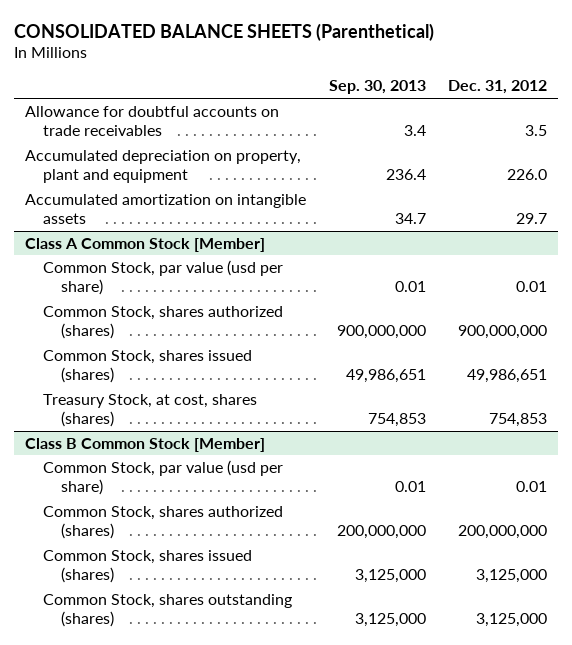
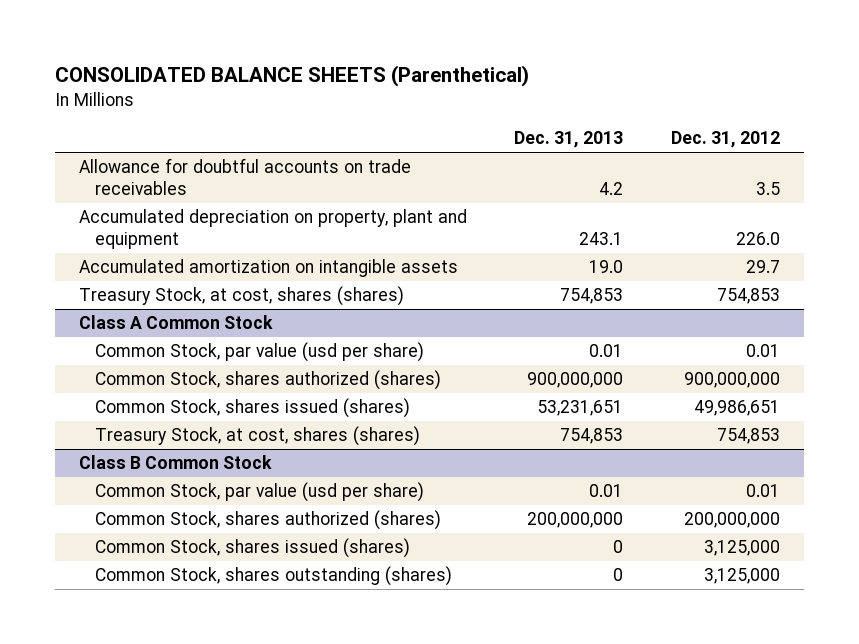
[328,80,426,95] Sep. 30, 2013 -> none
none -> [514,131,624,149] Dec. 31, 2013
none -> [78,286,404,307] Treasury Stock, at cost, shares (shares)
[25,237,266,252] Class A Common Stock [Member] -> [78,315,273,330] Class A Common Stock
[25,437,266,452] Class B Common Stock [Member] -> [78,455,272,470] Class B Common Stock

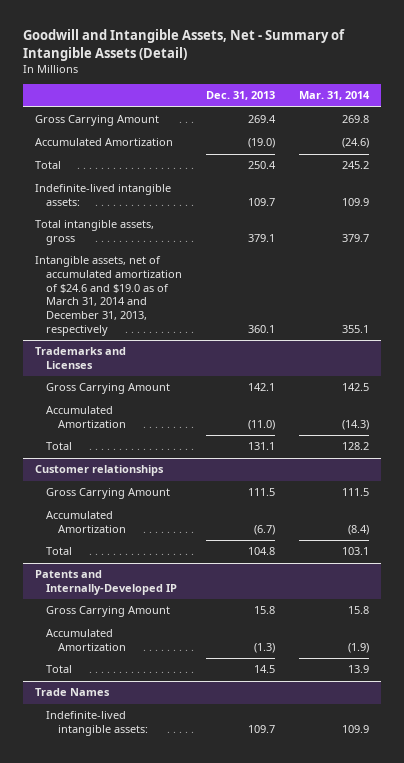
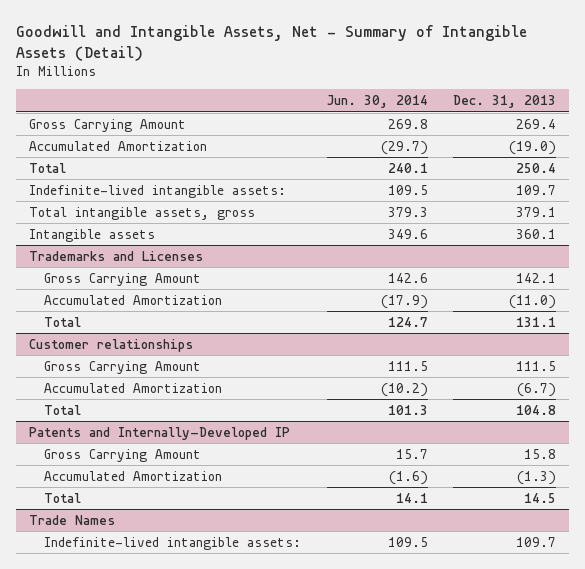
[299,91,371,101] Mar. 31, 2014 -> none
none -> [326,95,428,109] Jun. 30, 2014
[35,256,183,336] Intangible assets, net of accumulated amortization of $24.6 and $19.0 as of March 31, 2014 and December 31, 2013, respectively -> [28,228,155,242] Intangible assets

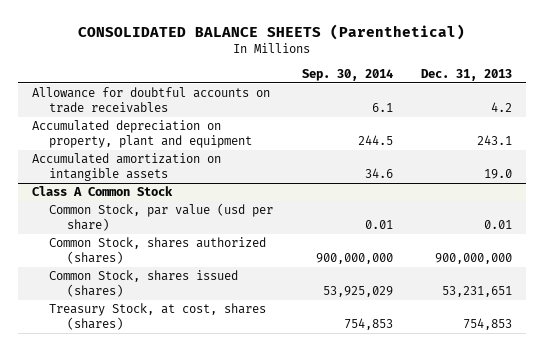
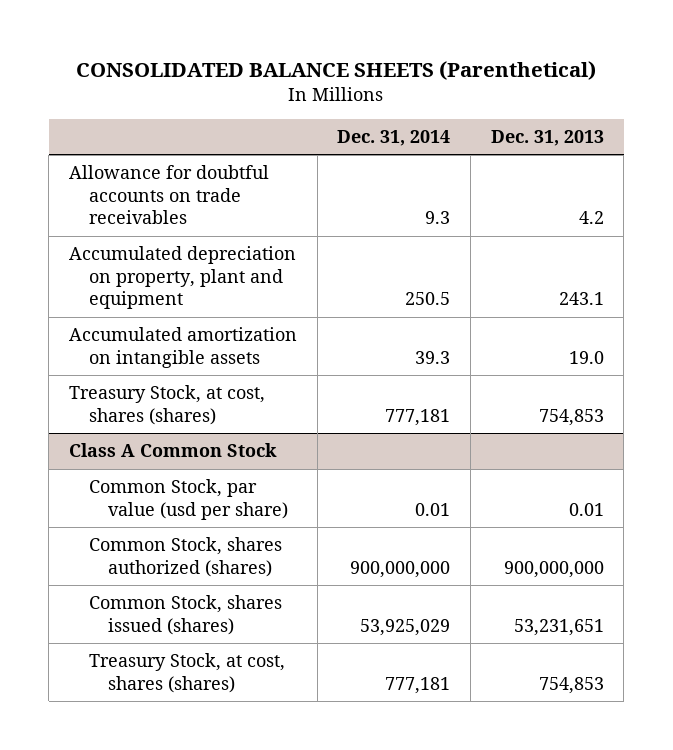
[301,69,393,82] Sep. 30, 2014 -> none
none -> [337,130,451,147] Dec. 31, 2014
none -> [68,385,265,425] Treasury Stock, at cost, shares (shares)

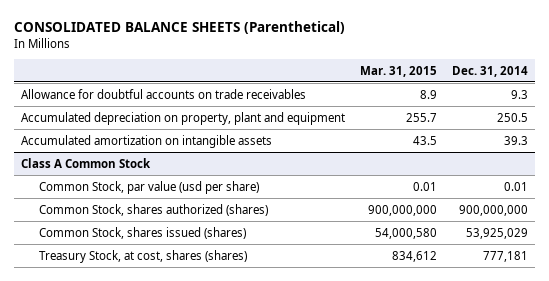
[490,130,604,147] Dec. 31, 2013 -> none
none -> [360,65,438,77] Mar. 31, 2015
[68,385,265,425] Treasury Stock, at cost, shares (shares) -> none

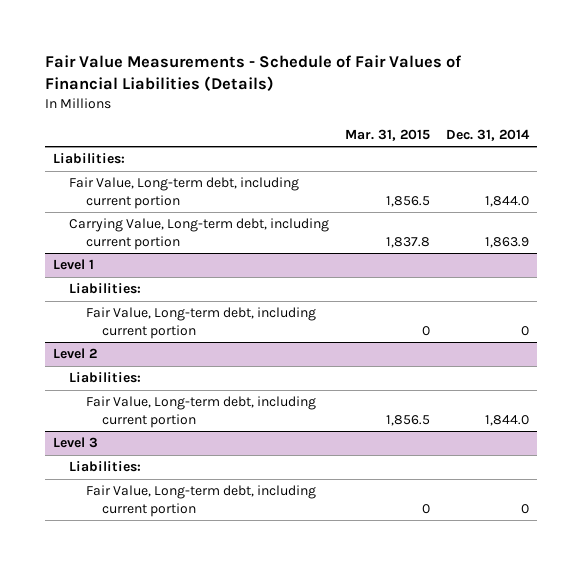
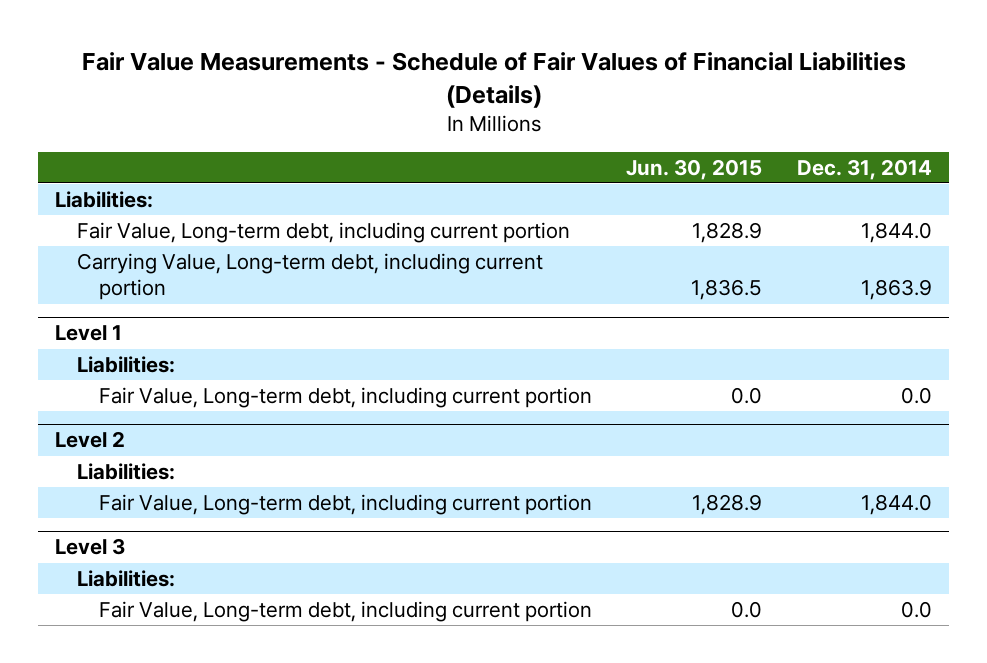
[345,128,431,141] Mar. 31, 2015 -> none
none -> [626,158,763,180] Jun. 30, 2015
[521,325,530,336] 0 -> [900,387,932,405] 0.0
[521,503,530,514] 0 -> [900,601,932,619] 0.0

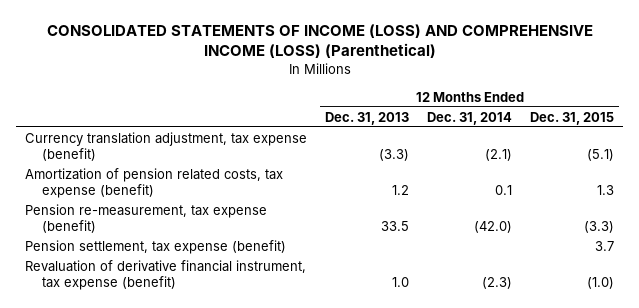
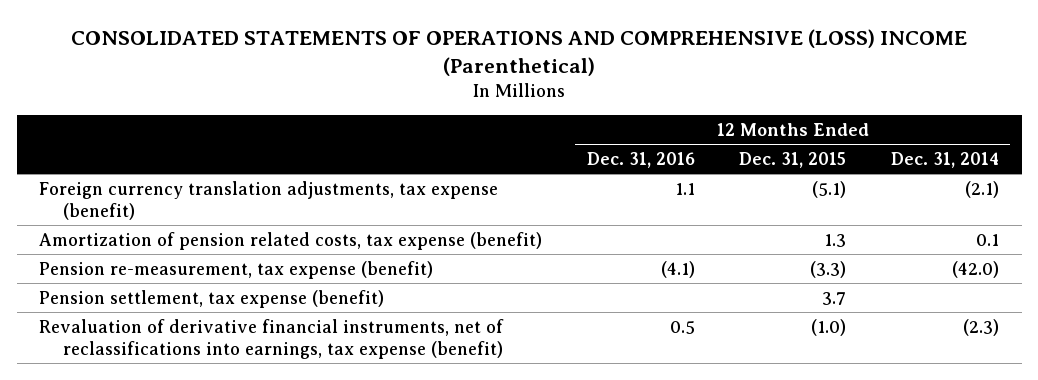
[46,23,593,59] CONSOLIDATED STATEMENTS OF INCOME (LOSS) AND COMPREHENSIVE INCOME (LOSS) (Parenthetical) -> [71,28,968,76] CONSOLIDATED STATEMENTS OF OPERATIONS AND COMPREHENSIVE (LOSS) INCOME (Parenthetical)
[324,111,409,125] Dec. 31, 2013 -> none
none -> [586,151,695,168] Dec. 31, 2016
[24,131,307,161] Currency translation adjustment, tax expense (benefit) -> [38,180,498,221] Foreign currency translation adjustments, tax expense (benefit)
[24,259,306,290] Revaluation of derivative financial instrument, tax expense (benefit) -> [38,318,504,360] Revaluation of derivative financial instruments, net of reclassifications into earnings, tax expense (benefit)

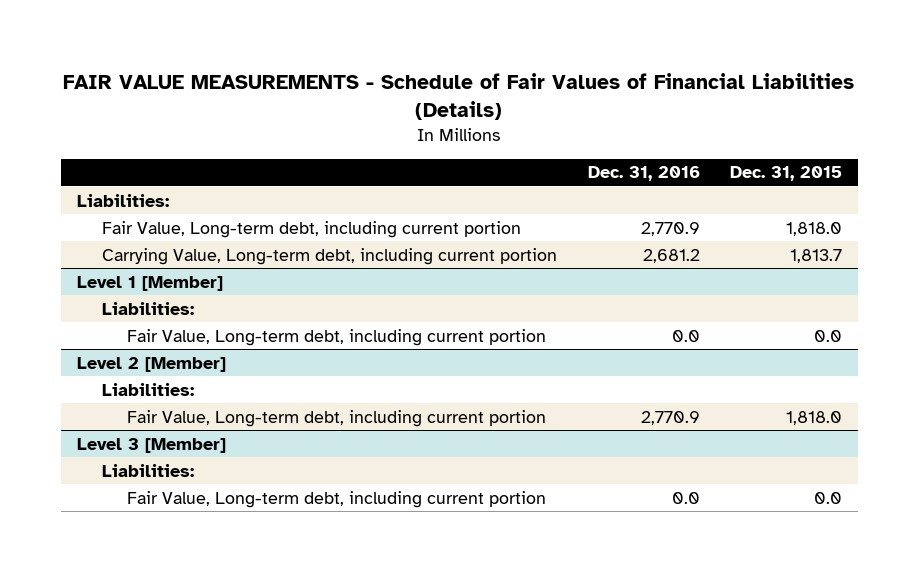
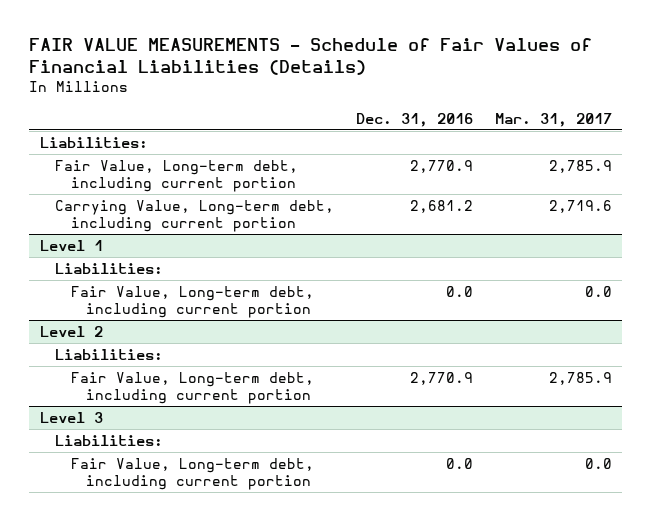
[730,166,843,182] Dec. 31, 2015 -> none
none -> [494,112,612,127] Mar. 31, 2017
[76,275,223,291] Level 1 [Member] -> [39,240,103,252] Level 1
[76,356,226,372] Level 2 [Member] -> [39,326,103,338] Level 2
[76,437,226,453] Level 3 [Member] -> [39,412,103,424] Level 3

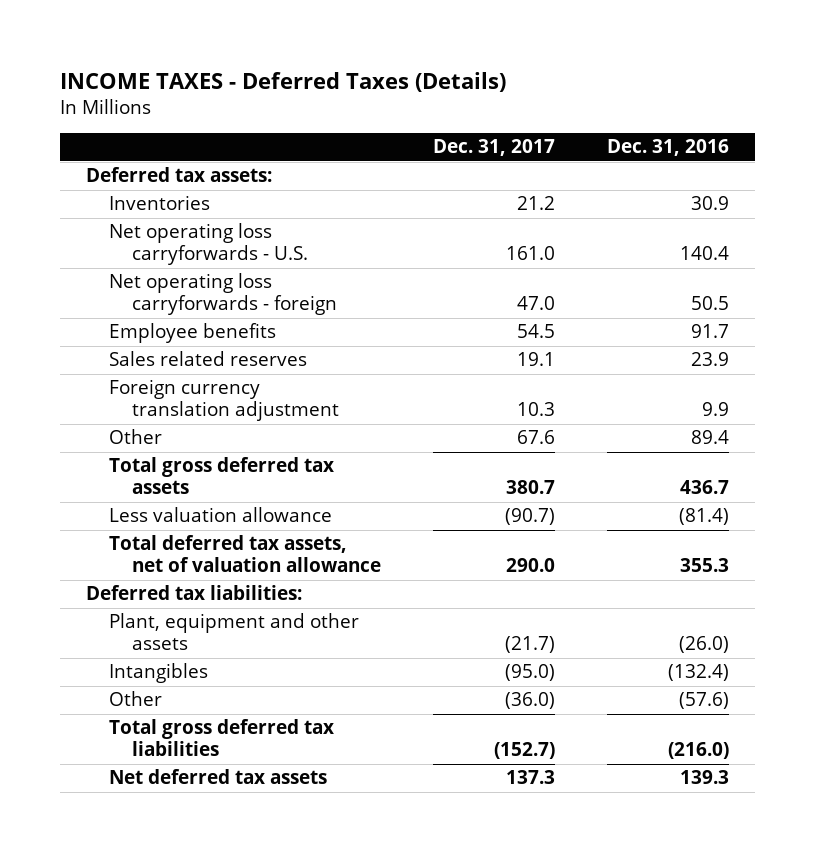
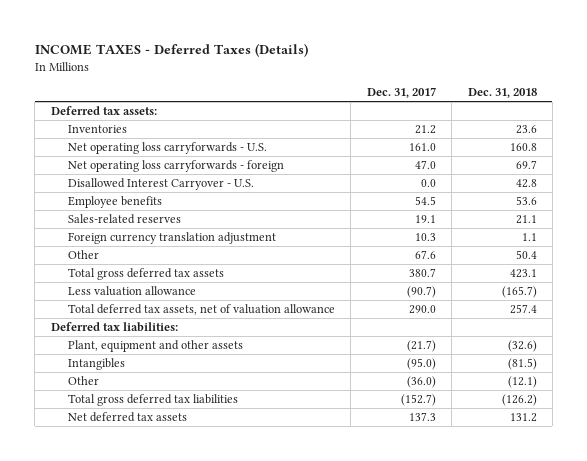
[607,139,730,157] Dec. 31, 2016 -> none
none -> [467,88,537,99] Dec. 31, 2018
none -> [67,178,254,191] Disallowed Interest Carryover - U.S.
[109,351,308,367] Sales related reserves -> [67,214,181,225] Sales-related reserves

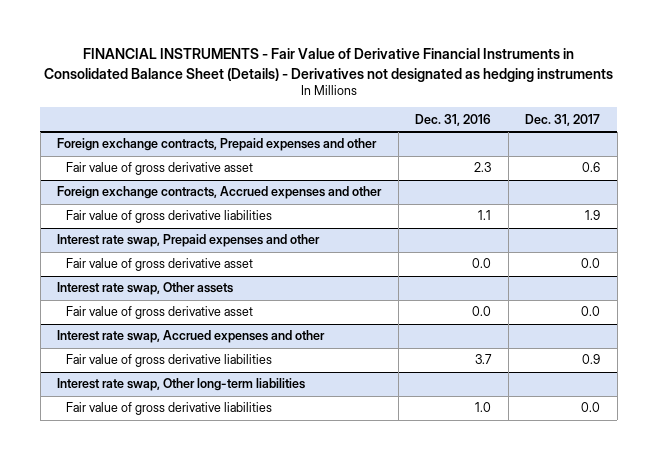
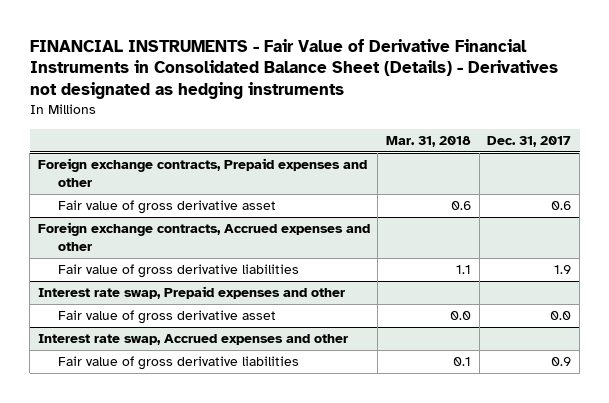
[415,113,492,126] Dec. 31, 2016 -> none
none -> [386,135,472,147] Mar. 31, 2018
[57,282,234,296] Interest rate swap, Other assets -> none
[66,306,254,320] Fair value of gross derivative asset -> none
[57,378,306,392] Interest rate swap, Other long-term liabilities -> none
[66,402,273,416] Fair value of gross derivative liabilities -> none

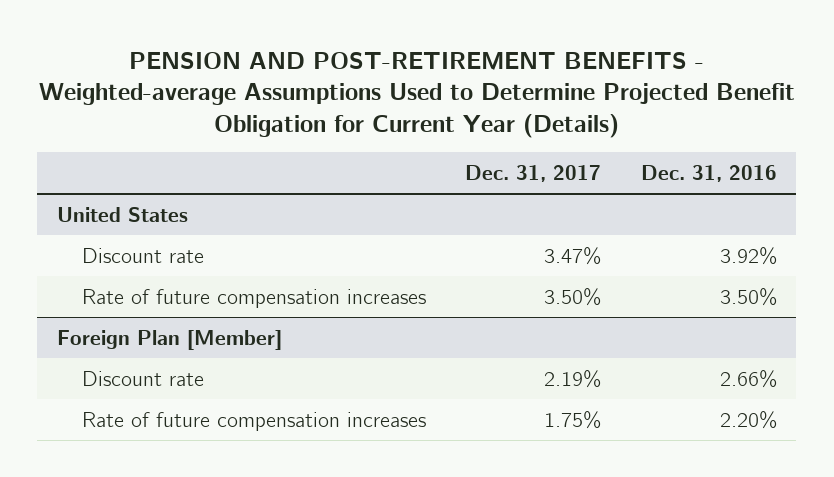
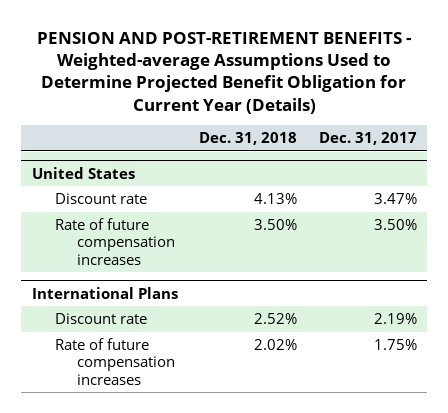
[640,164,777,182] Dec. 31, 2016 -> none
none -> [199,132,298,146] Dec. 31, 2018
[56,329,282,350] Foreign Plan [Member] -> [31,286,178,299] International Plans

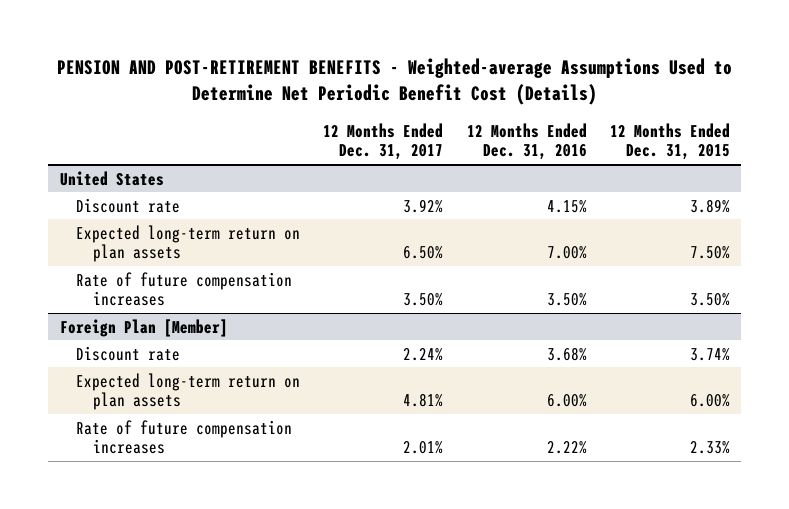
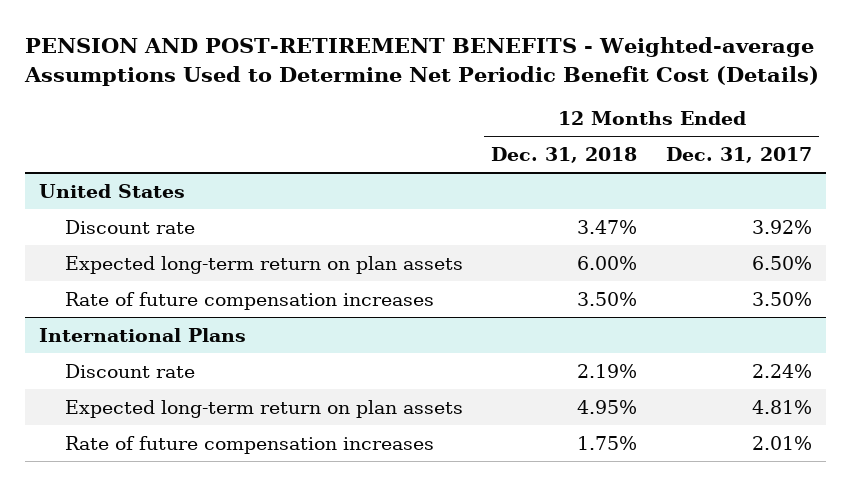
[466,122,587,161] 12 Months Ended Dec. 31, 2016 -> none
[609,122,730,161] 12 Months Ended Dec. 31, 2015 -> none
none -> [491,146,638,163] Dec. 31, 2018
[59,318,228,337] Foreign Plan [Member] -> [39,327,247,342] International Plans

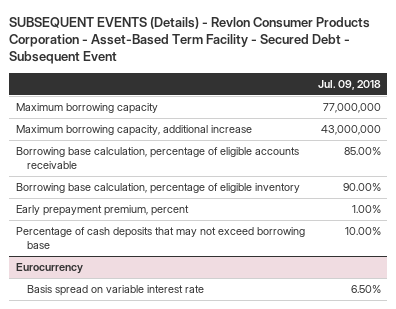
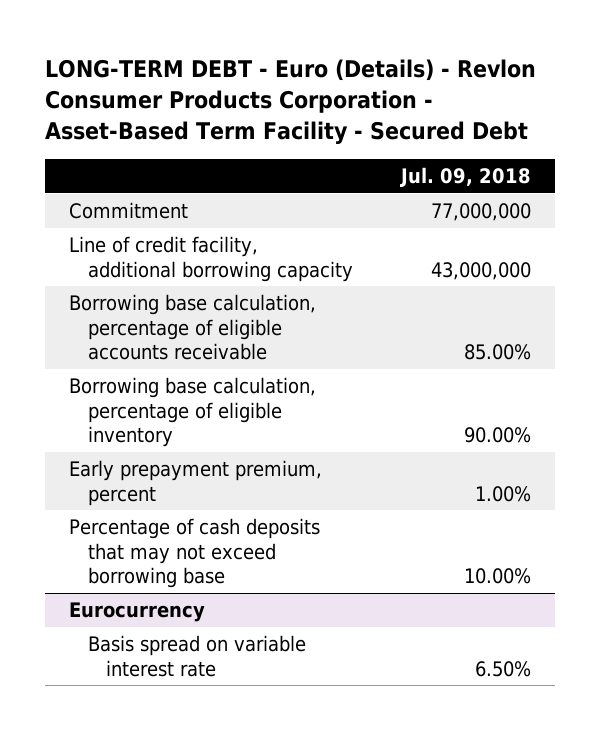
[9,16,371,65] SUBSEQUENT EVENTS (Details) - Revlon Consumer Products Corporation - Asset-Based Term Facility - Secured Debt - Subsequent Event -> [45,58,537,144] LONG-TERM DEBT - Euro (Details) - Revlon Consumer Products Corporation - Asset-Based Term Facility - Secured Debt
[15,125,252,137] Maximum borrowing capacity, additional increase -> none
[15,103,158,115] Maximum borrowing capacity -> [69,202,189,220] Commitment
none -> [69,236,353,282] Line of credit facility, additional borrowing capacity

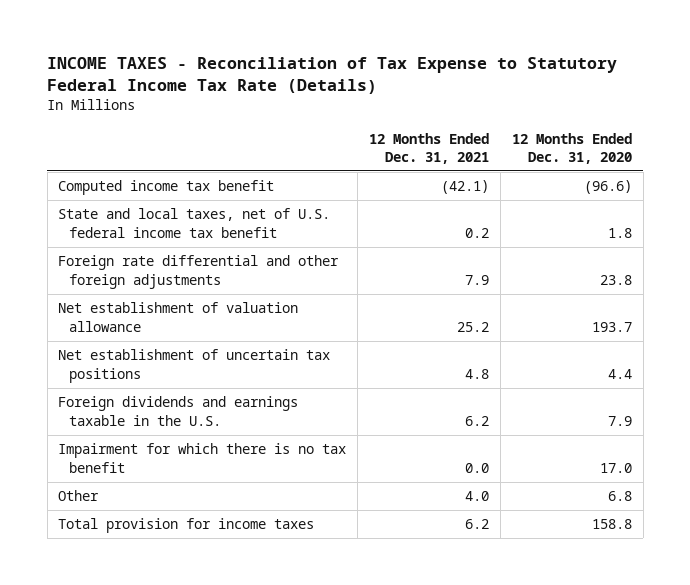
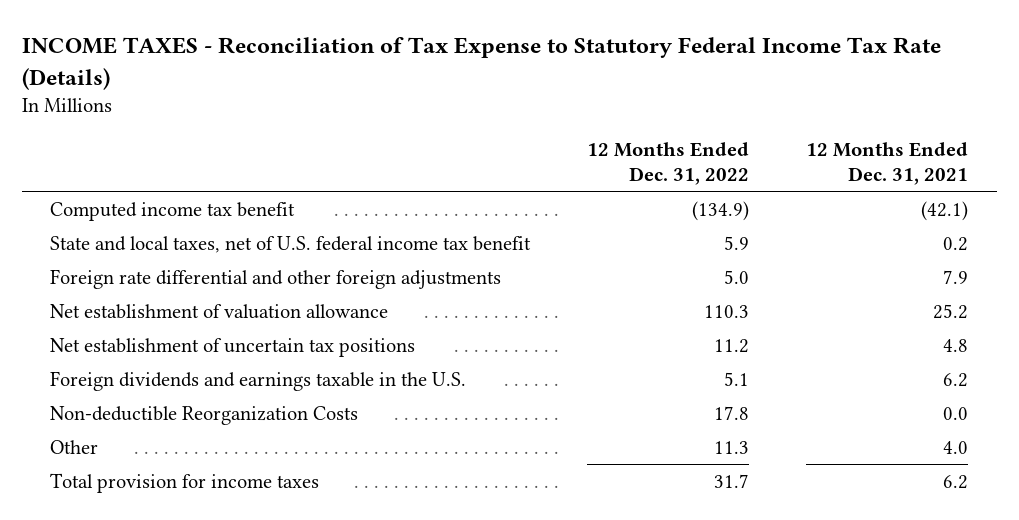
[511,132,632,164] 12 Months Ended Dec. 31, 2020 -> none
none -> [587,142,750,186] 12 Months Ended Dec. 31, 2022
[58,443,347,473] Impairment for which there is no tax benefit -> none
none -> [50,405,359,425] Non-deductible Reorganization Costs

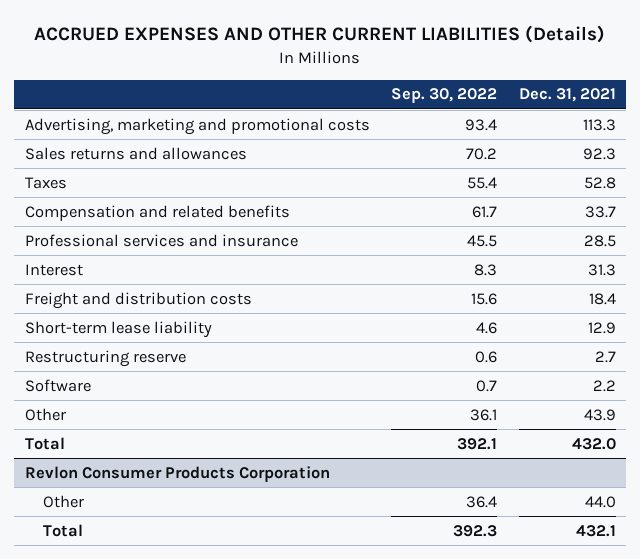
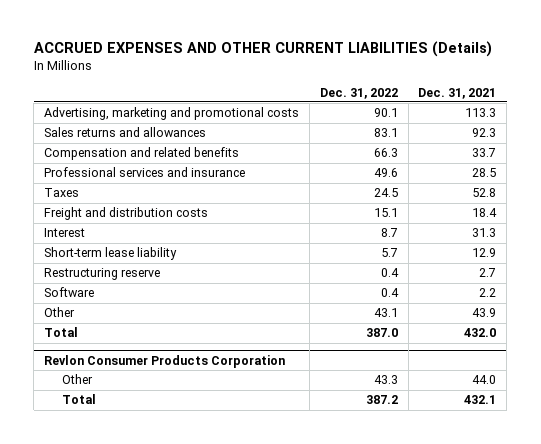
[391,88,498,104] Sep. 30, 2022 -> none
none -> [319,87,398,99] Dec. 31, 2022
[24,176,67,189] Taxes -> [44,188,80,198] Taxes
[24,263,83,276] Interest -> [44,228,86,238] Interest

